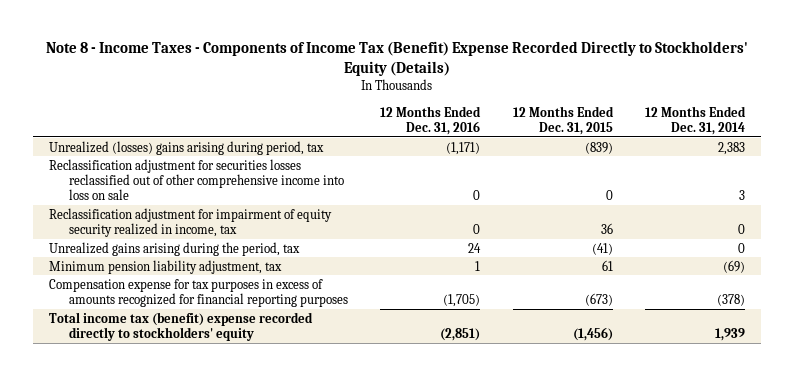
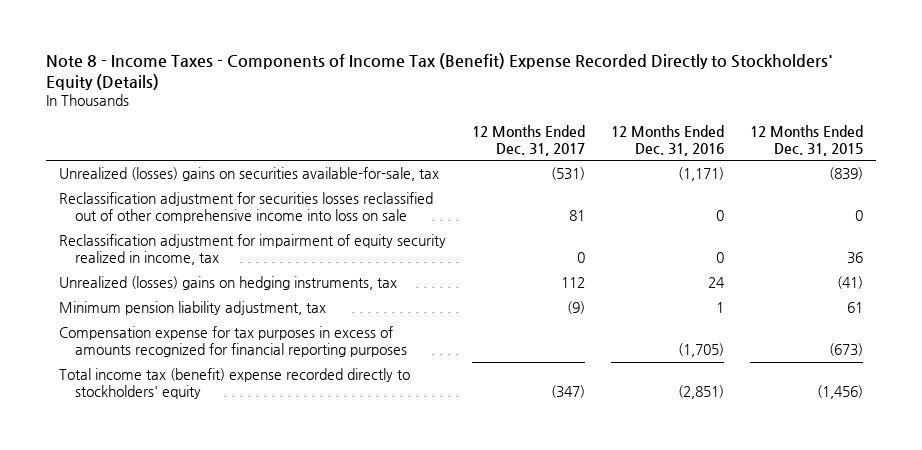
[644,105,746,135] 12 Months Ended Dec. 31, 2014 -> none
none -> [471,124,585,156] 12 Months Ended Dec. 31, 2017
[48,140,324,155] Unrealized (losses) gains arising during period, tax -> [58,167,439,182] Unrealized (losses) gains on securities available-for-sale, tax
[48,241,300,256] Unrealized gains arising during the period, tax -> [58,276,397,291] Unrealized (losses) gains on hedging instruments, tax

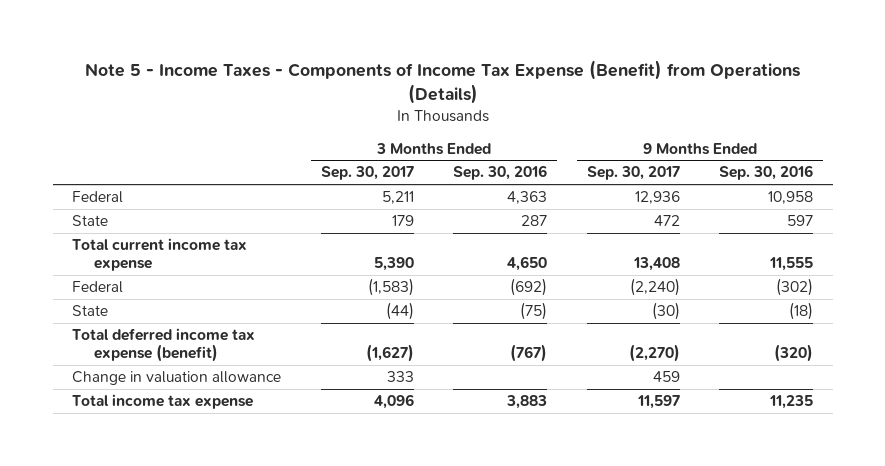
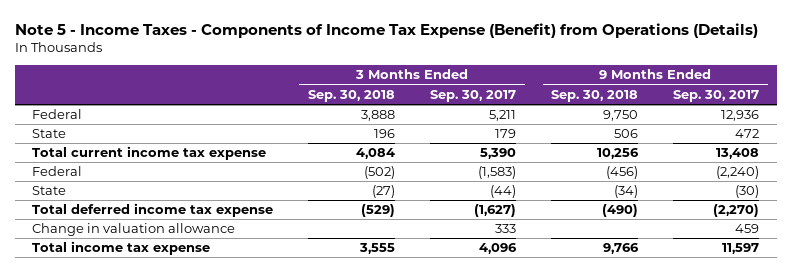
[453,165,548,181] Sep. 30, 2016 -> none
[718,165,813,181] Sep. 30, 2016 -> none
none -> [308,89,396,102] Sep. 30, 2018
none -> [551,89,639,102] Sep. 30, 2018
[72,328,256,362] Total deferred income tax expense (benefit) -> [32,203,274,218] Total deferred income tax expense

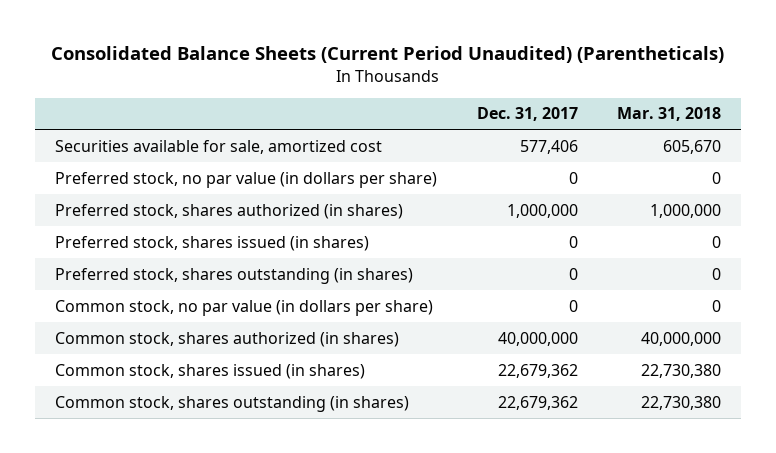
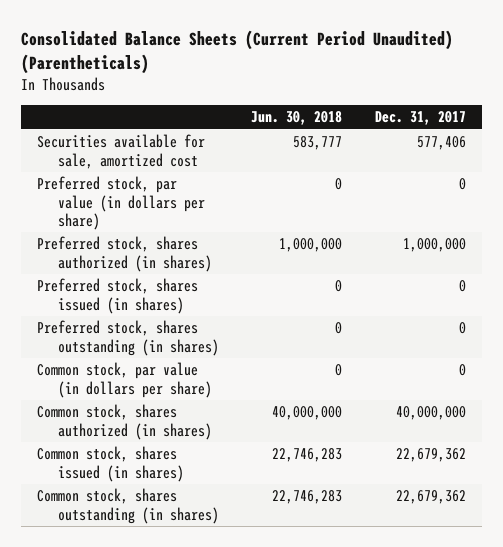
[616,107,721,122] Mar. 31, 2018 -> none
none -> [251,111,343,126] Jun. 30, 2018
[55,171,438,188] Preferred stock, no par value (in dollars per share) -> [37,176,205,230] Preferred stock, par value (in dollars per share)
[55,299,434,316] Common stock, no par value (in dollars per share) -> [37,362,212,398] Common stock, par value (in dollars per share)

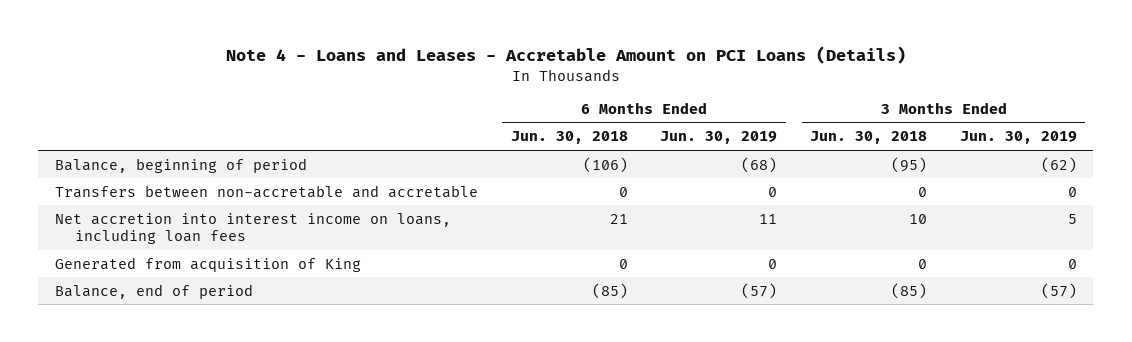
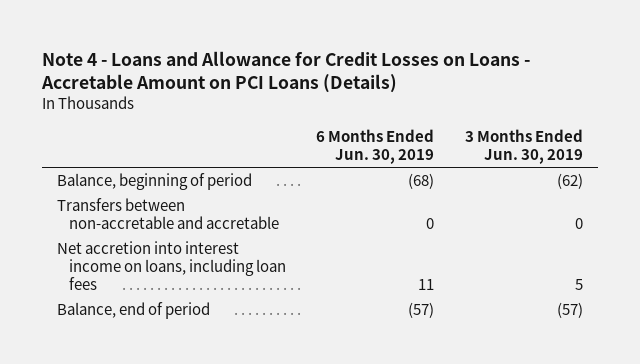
[225,45,906,64] Note 4 - Loans and Leases - Accretable Amount on PCI Loans (Details) -> [41,50,531,93] Note 4 - Loans and Allowance for Credit Losses on Loans - Accretable Amount on PCI Loans (Details)
[510,131,628,145] Jun. 30, 2018 -> none
[810,131,928,145] Jun. 30, 2018 -> none
[54,256,361,272] Generated from acquisition of King -> none

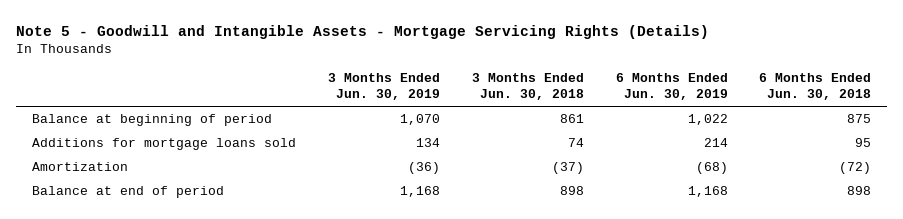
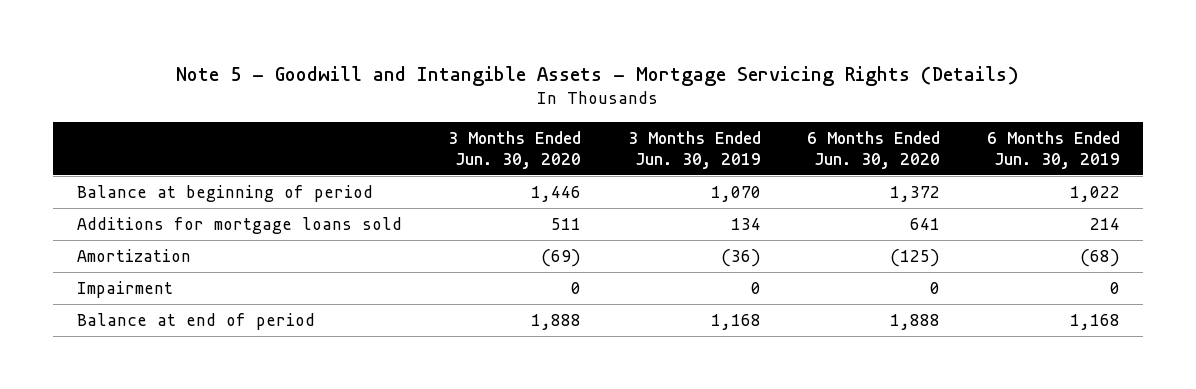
[471,73,584,101] 3 Months Ended Jun. 30, 2018 -> none
[759,73,872,101] 6 Months Ended Jun. 30, 2018 -> none
none -> [448,130,582,169] 3 Months Ended Jun. 30, 2020
none -> [807,130,941,169] 6 Months Ended Jun. 30, 2020
none -> [76,281,173,299] Impairment

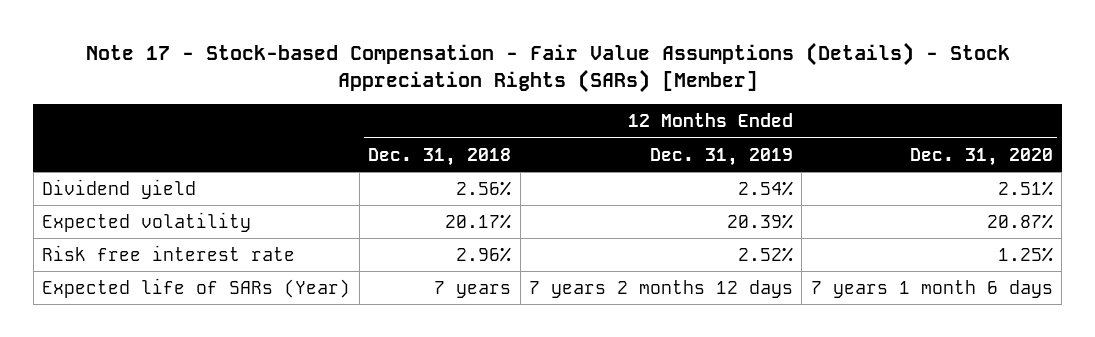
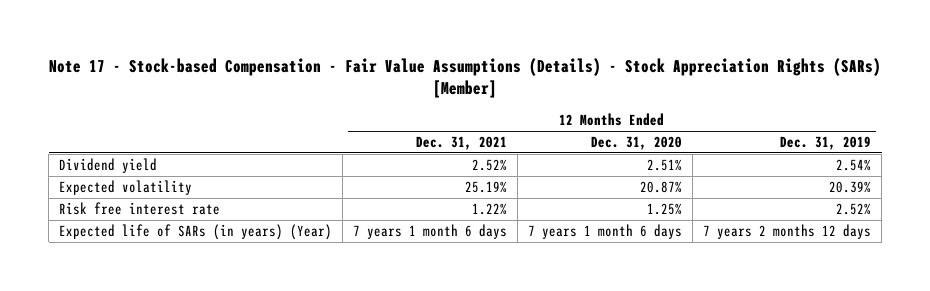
[368,147,512,166] Dec. 31, 2018 -> none
none -> [416,136,508,151] Dec. 31, 2021
[42,277,351,298] Expected life of SARs (Year) -> [59,224,333,241] Expected life of SARs (in years) (Year)

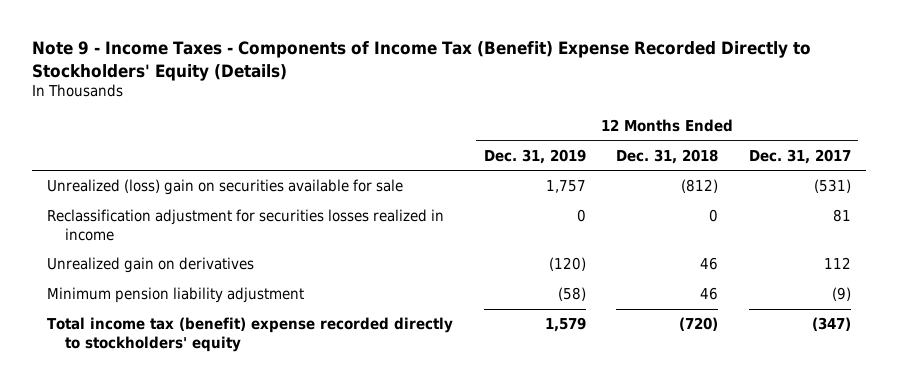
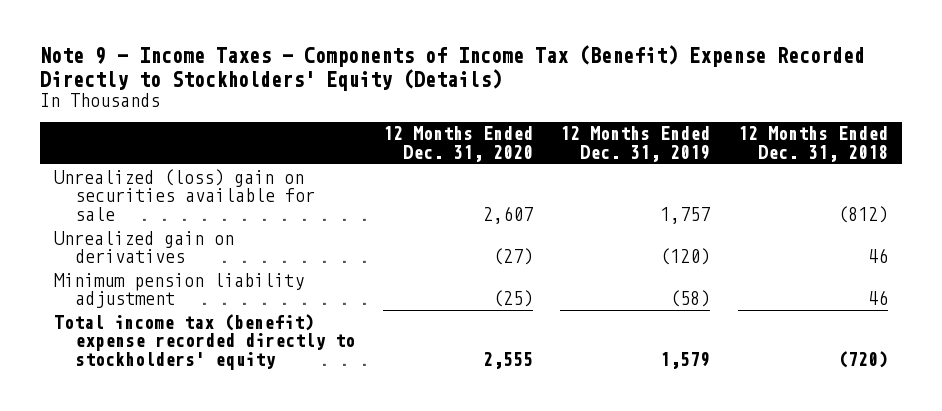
[748,148,851,164] Dec. 31, 2017 -> none
none -> [382,126,533,162] 12 Months Ended Dec. 31, 2020
[47,209,445,241] Reclassification adjustment for securities losses realized in income -> none

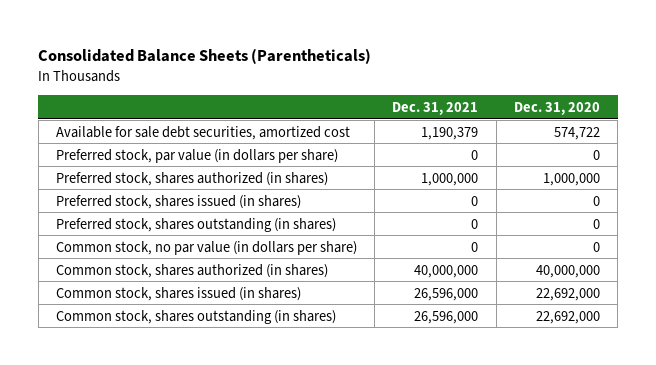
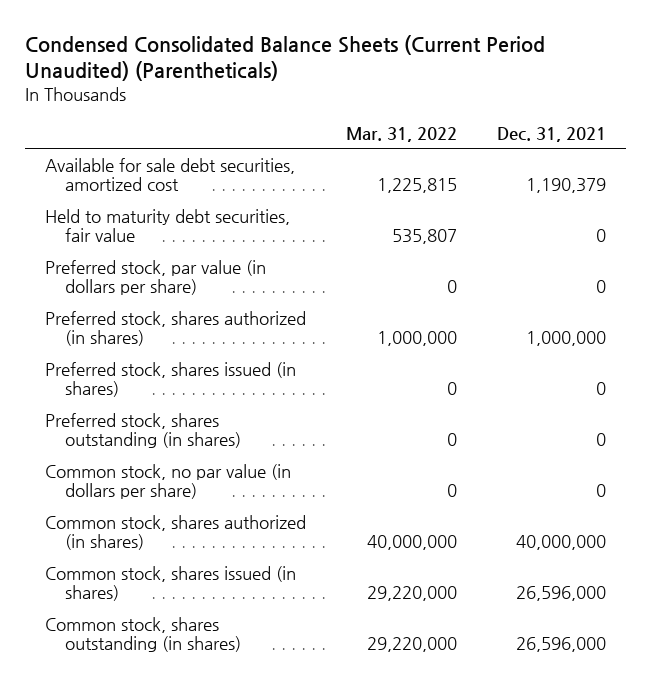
[38,47,372,64] Consolidated Balance Sheets (Parentheticals) -> [25,35,546,82] Condensed Consolidated Balance Sheets (Current Period Unaudited) (Parentheticals)
[513,101,600,115] Dec. 31, 2020 -> none
none -> [345,126,457,142] Mar. 31, 2022
none -> [45,208,291,243] Held to maturity debt securities, fair value

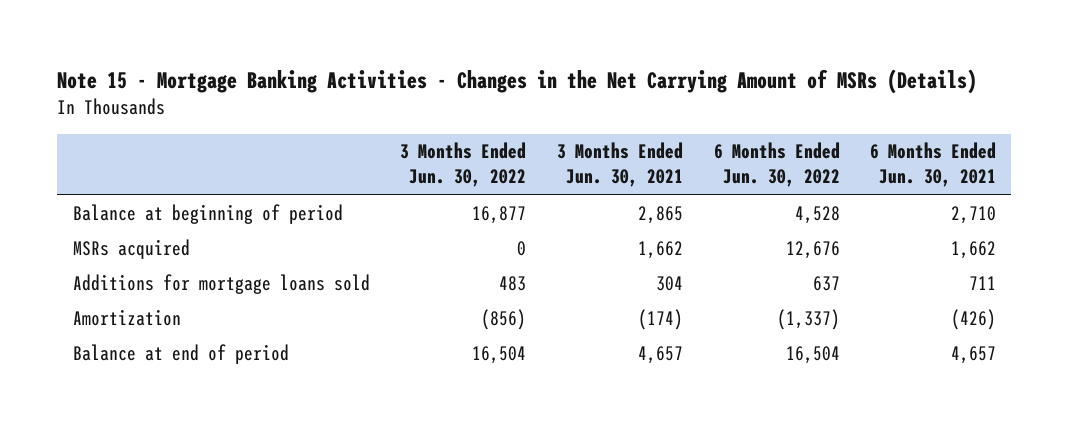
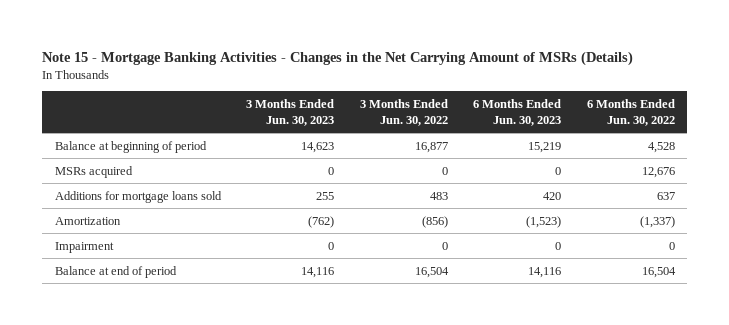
[556,142,683,188] 3 Months Ended Jun. 30, 2021 -> none
[870,142,997,188] 6 Months Ended Jun. 30, 2021 -> none
none -> [246,98,335,127] 3 Months Ended Jun. 30, 2023
none -> [473,98,562,127] 6 Months Ended Jun. 30, 2023
none -> [54,241,114,253] Impairment

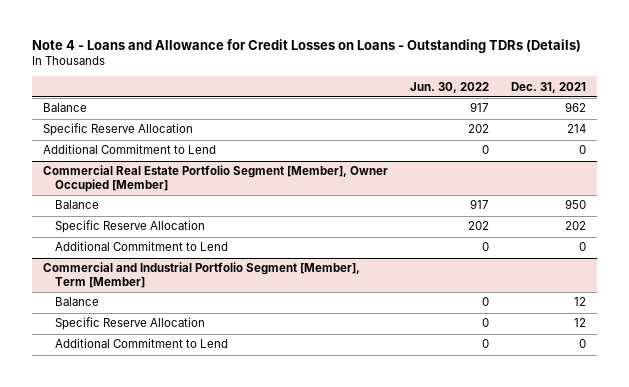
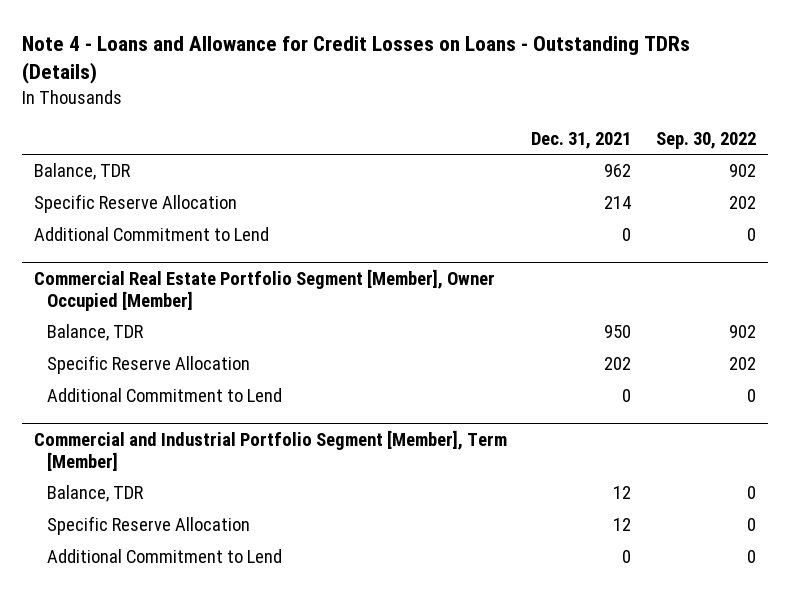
[410,81,490,93] Jun. 30, 2022 -> none
none -> [655,132,756,150] Sep. 30, 2022
[43,103,88,113] Balance -> [34,163,132,181] Balance, TDR
[55,200,100,210] Balance -> [47,324,145,342] Balance, TDR
[55,297,100,307] Balance -> [47,485,145,503] Balance, TDR

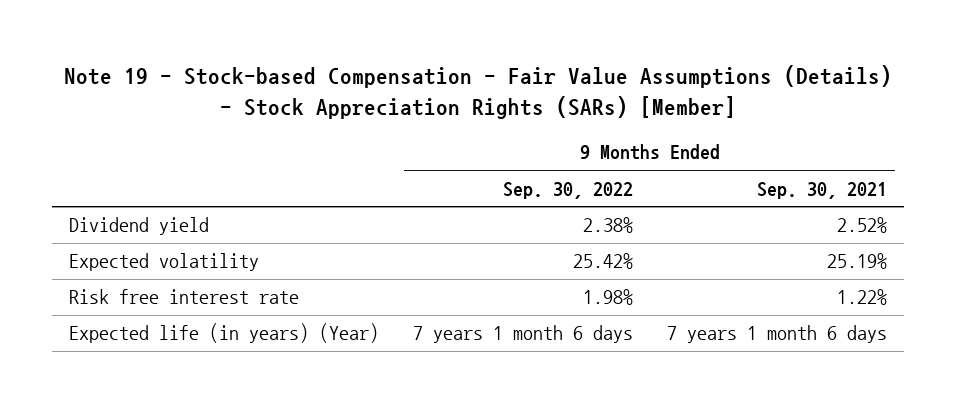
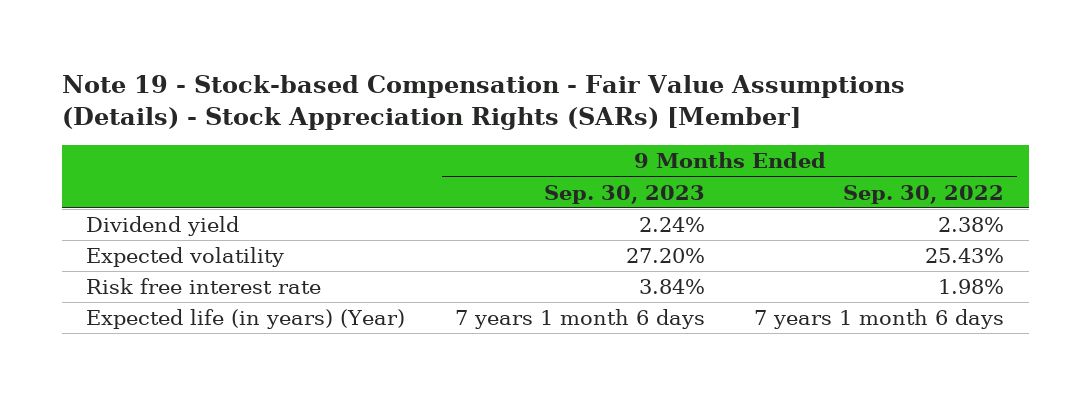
[756,181,887,199] Sep. 30, 2021 -> none
none -> [543,184,705,204] Sep. 30, 2023
[572,253,633,270] 25.42% -> [925,248,1005,264] 25.43%

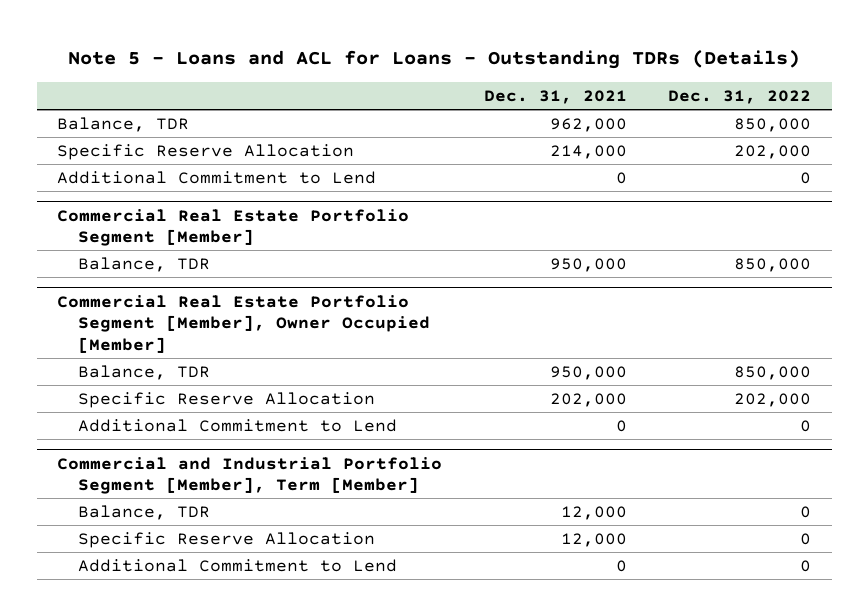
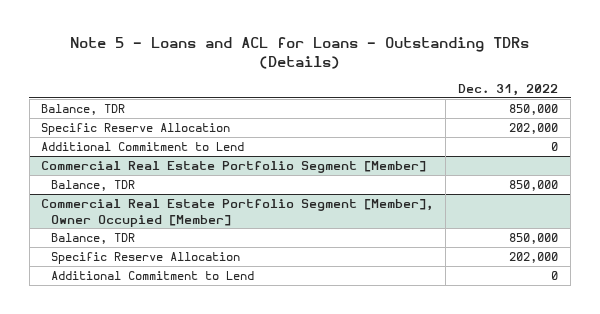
[483,89,627,104] Dec. 31, 2021 -> none
[57,456,443,495] Commercial and Industrial Portfolio Segment [Member], Term [Member] -> none
[78,504,211,520] Balance, TDR -> none
[78,531,376,548] Specific Reserve Allocation -> none
[78,558,398,572] Additional Commitment to Lend -> none

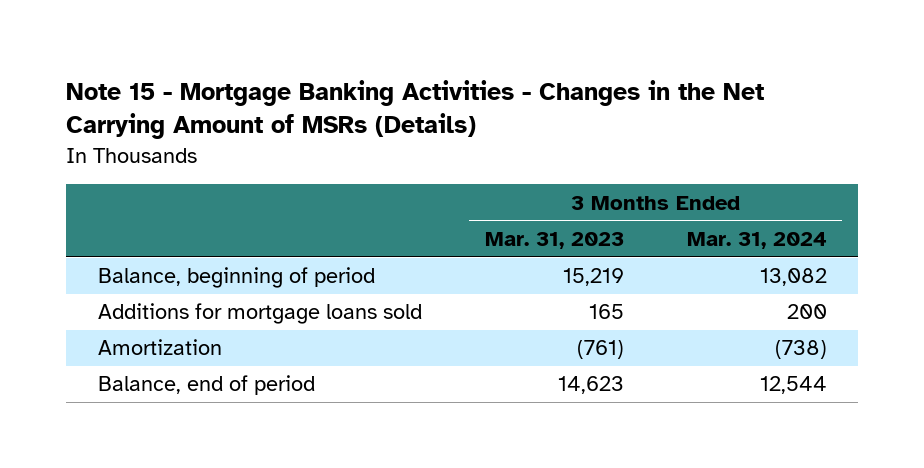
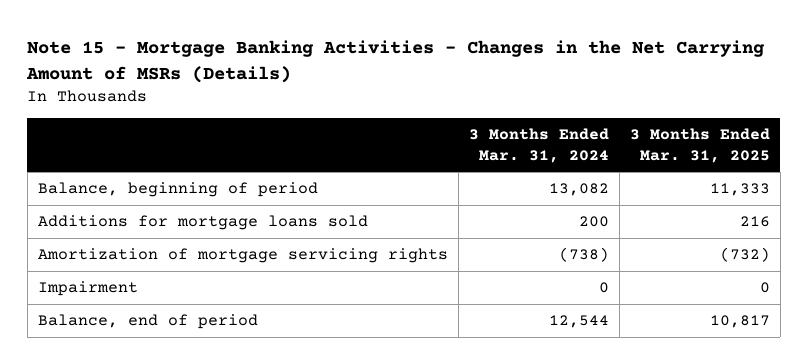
[484,231,624,249] Mar. 31, 2023 -> none
none -> [629,127,770,163] 3 Months Ended Mar. 31, 2025
[97,339,222,356] Amortization -> [37,248,448,264] Amortization of mortgage servicing rights
none -> [37,281,138,297] Impairment

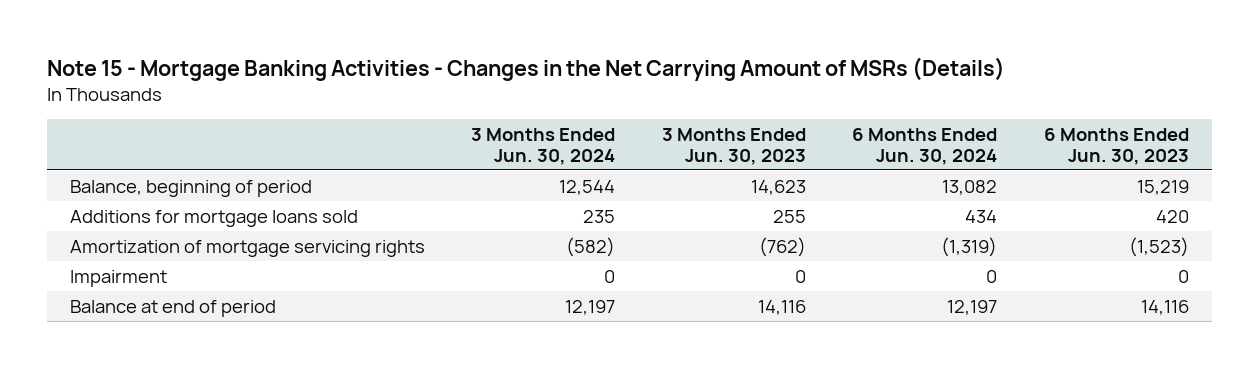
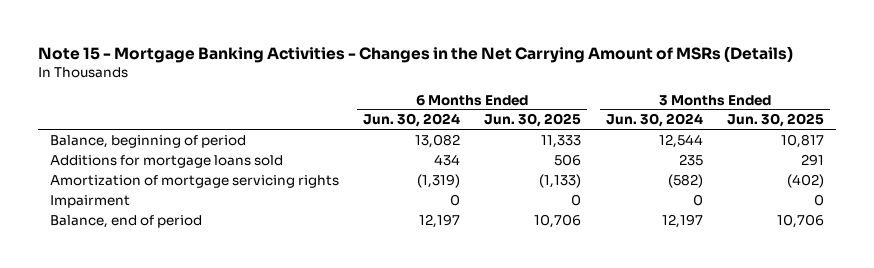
[661,127,806,165] 3 Months Ended Jun. 30, 2023 -> none
[1043,127,1189,165] 6 Months Ended Jun. 30, 2023 -> none
none -> [484,113,582,128] Jun. 30, 2025
none -> [726,113,824,128] Jun. 30, 2025
[70,299,277,317] Balance at end of period -> [49,214,202,228] Balance, end of period

